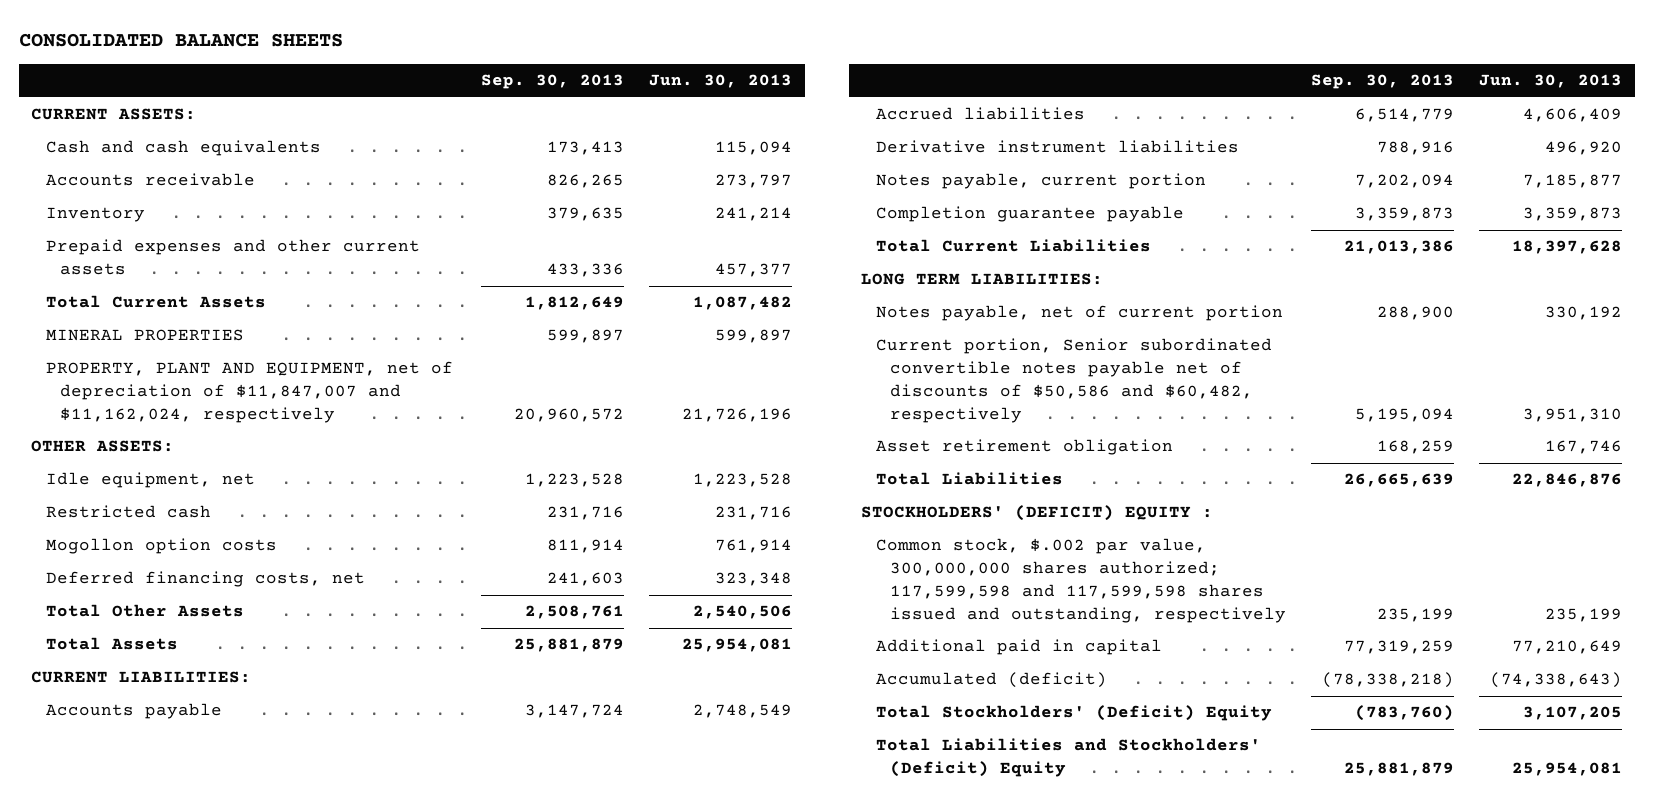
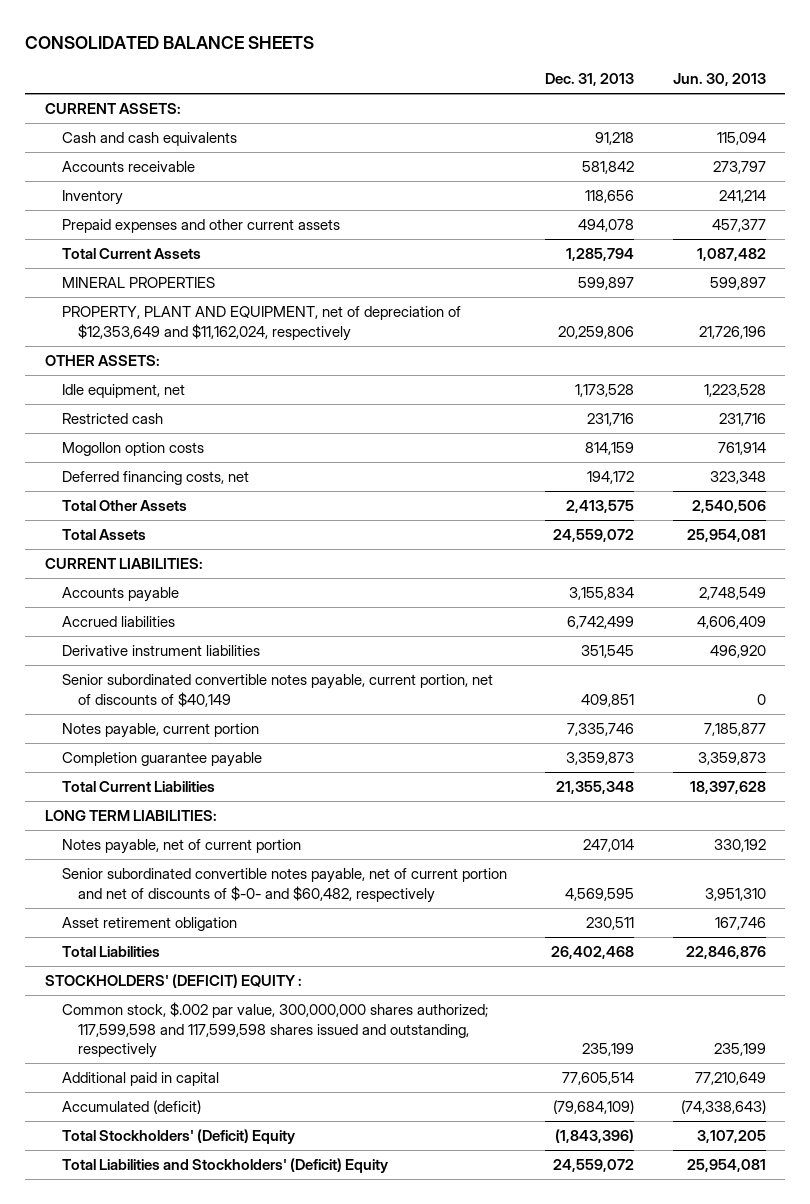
[480,74,624,90] Sep. 30, 2013 -> none
none -> [545,72,635,86] Dec. 31, 2013
[45,361,453,424] PROPERTY, PLANT AND EQUIPMENT, net of depreciation of $11,847,007 and $11,162,024, respectively -> [61,306,461,341] PROPERTY, PLANT AND EQUIPMENT, net of depreciation of $12,353,649 and $11,162,024, respectively
none -> [61,674,493,707] Senior subordinated convertible notes payable, current portion, net of discounts of $40,149
[875,338,1272,424] Current portion, Senior subordinated convertible notes payable net of discounts of $50,586 and $60,482, respectively -> [61,868,507,903] Senior subordinated convertible notes payable, net of current portion and net of discounts of $-0- and $60,482, respectively

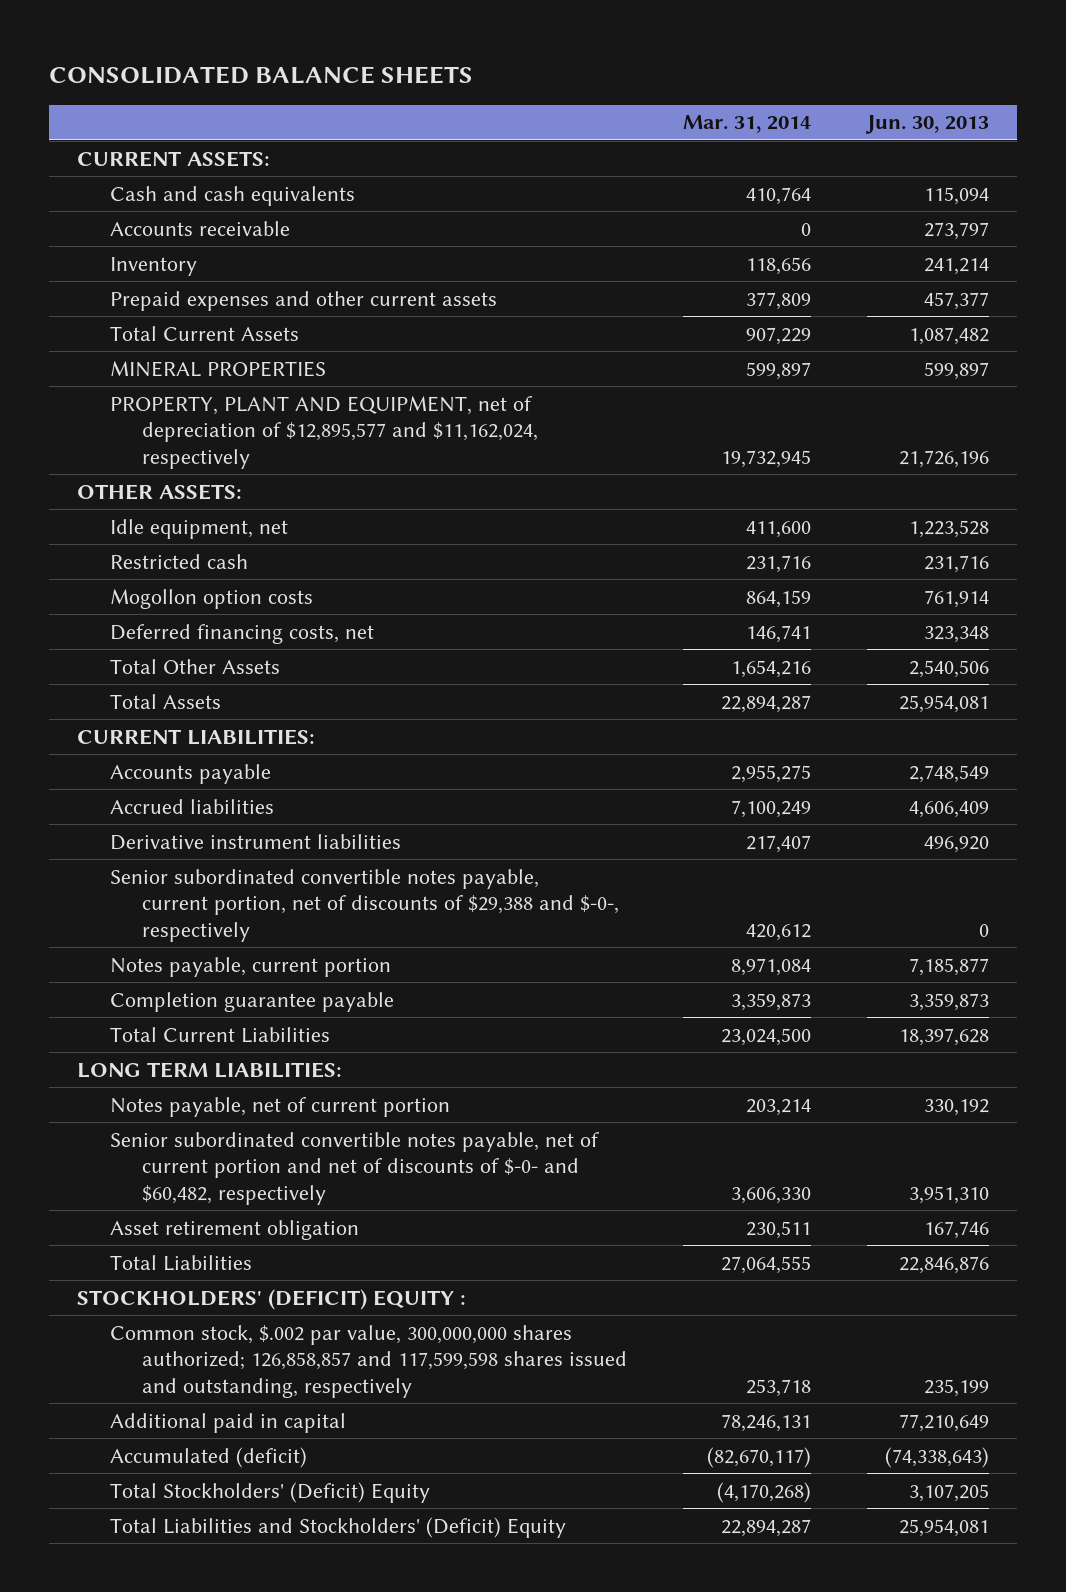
[545,72,635,86] Dec. 31, 2013 -> none
none -> [683,115,812,134] Mar. 31, 2014
[61,306,461,341] PROPERTY, PLANT AND EQUIPMENT, net of depreciation of $12,353,649 and $11,162,024, respectively -> [109,395,539,469] PROPERTY, PLANT AND EQUIPMENT, net of depreciation of $12,895,577 and $11,162,024, respectively
[61,674,493,707] Senior subordinated convertible notes payable, current portion, net of discounts of $40,149 -> [109,868,620,942] Senior subordinated convertible notes payable, current portion, net of discounts of $29,388 and $-0-, respectively
[61,1002,488,1058] Common stock, $.002 par value, 300,000,000 shares authorized; 117,599,598 and 117,599,598 shares issued and outstanding, respectively -> [109,1324,628,1398] Common stock, $.002 par value, 300,000,000 shares authorized; 126,858,857 and 117,599,598 shares issued and outstanding, respectively

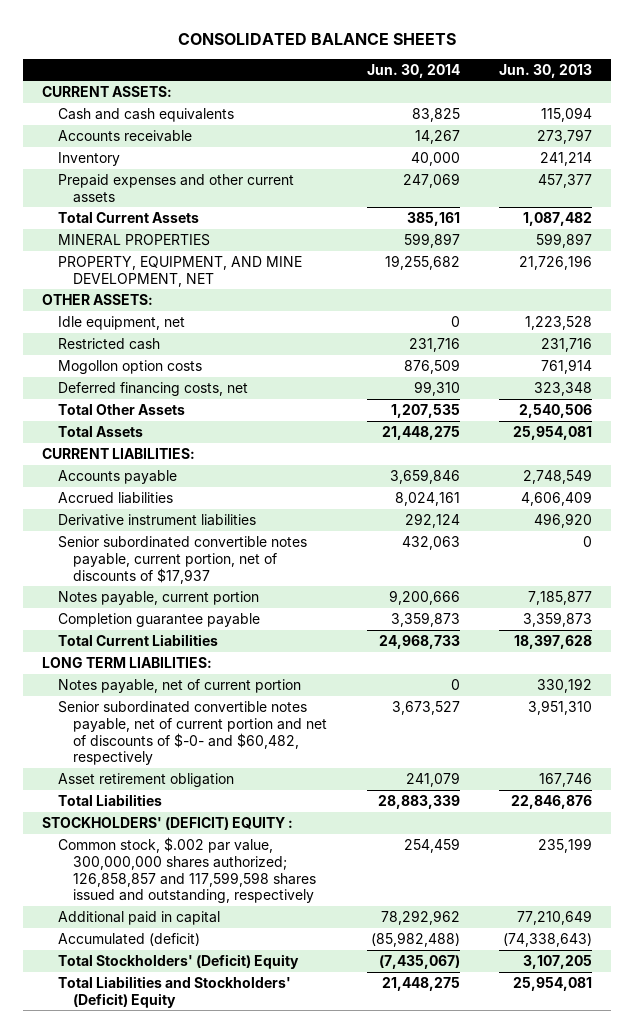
[683,115,812,134] Mar. 31, 2014 -> none
none -> [366,63,460,78] Jun. 30, 2014
[109,395,539,469] PROPERTY, PLANT AND EQUIPMENT, net of depreciation of $12,895,577 and $11,162,024, respectively -> [57,255,302,287] PROPERTY, EQUIPMENT, AND MINE DEVELOPMENT, NET
[109,868,620,942] Senior subordinated convertible notes payable, current portion, net of discounts of $29,388 and $-0-, respectively -> [57,535,307,584] Senior subordinated convertible notes payable, current portion, net of discounts of $17,937

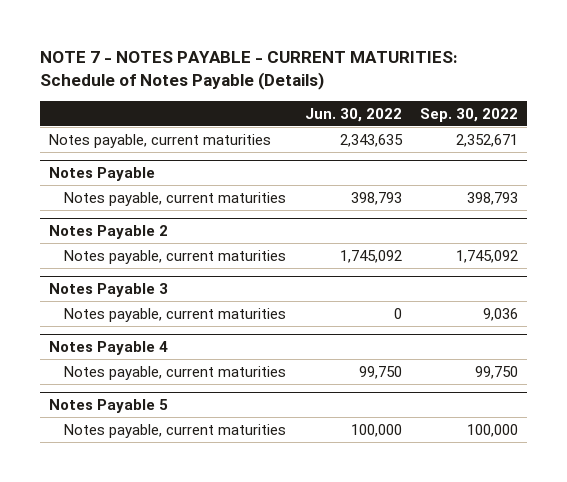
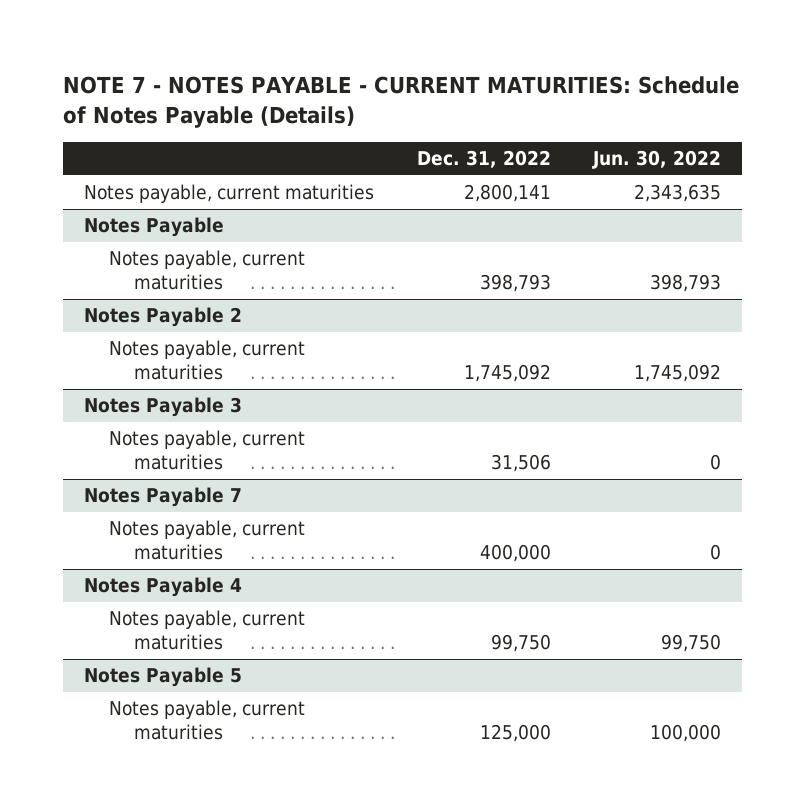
[419,107,518,122] Sep. 30, 2022 -> none
none -> [416,150,551,169] Dec. 31, 2022
none -> [84,487,243,508] Notes Payable 7
none -> [109,520,306,561] Notes payable, current maturities

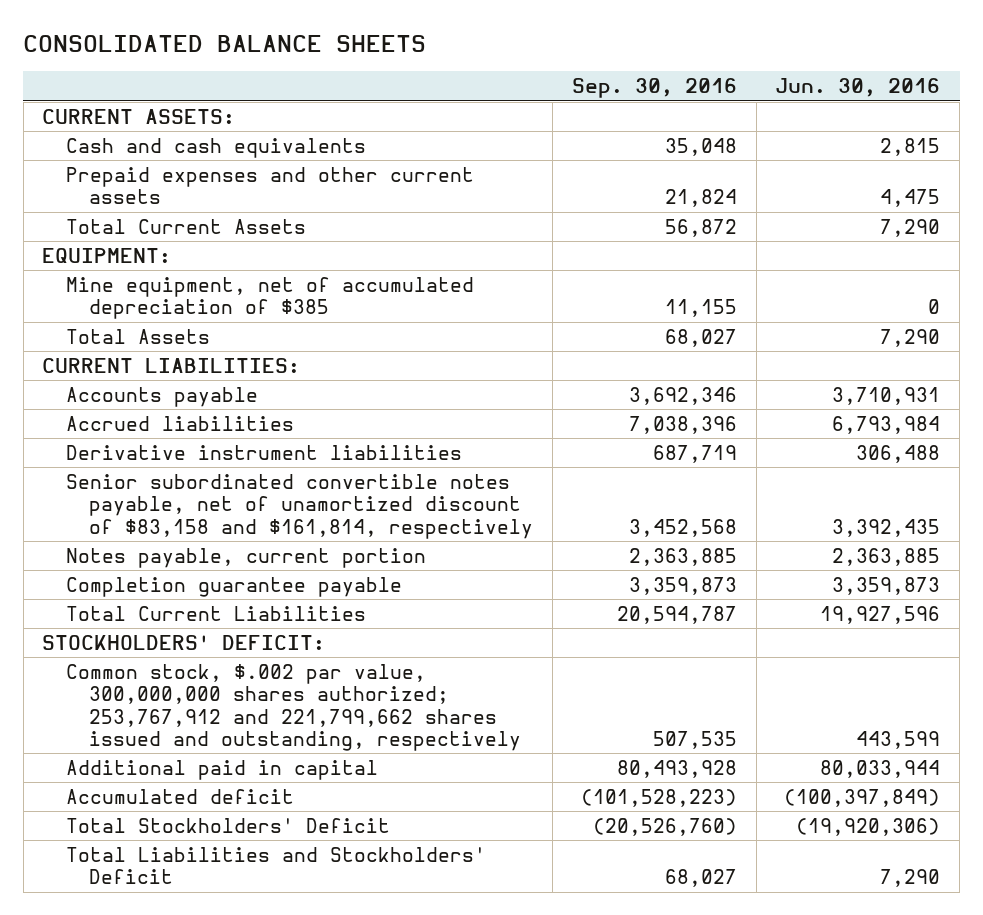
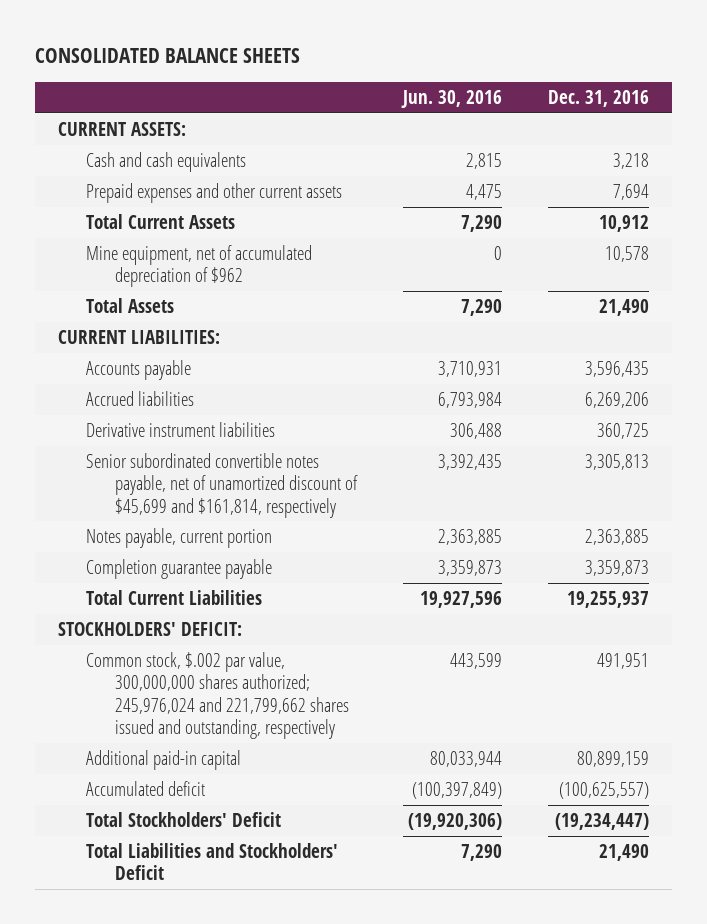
[571,78,737,99] Sep. 30, 2016 -> none
none -> [547,89,649,107] Dec. 31, 2016
[42,247,172,263] EQUIPMENT: -> none
[65,276,474,320] Mine equipment, net of accumulated depreciation of $385 -> [86,244,313,288] Mine equipment, net of accumulated depreciation of $962
[65,473,534,539] Senior subordinated convertible notes payable, net of unamortized discount of $83,158 and $161,814, respectively -> [86,452,359,518] Senior subordinated convertible notes payable, net of unamortized discount of $45,699 and $161,814, respectively
[65,663,522,751] Common stock, $.002 par value, 300,000,000 shares authorized; 253,767,912 and 221,799,662 shares issued and outstanding, respectively -> [86,651,350,739] Common stock, $.002 par value, 300,000,000 shares authorized; 245,976,024 and 221,799,662 shares issued and outstanding, respectively
[65,759,378,780] Additional paid in capital -> [86,749,242,770] Additional paid-in capital

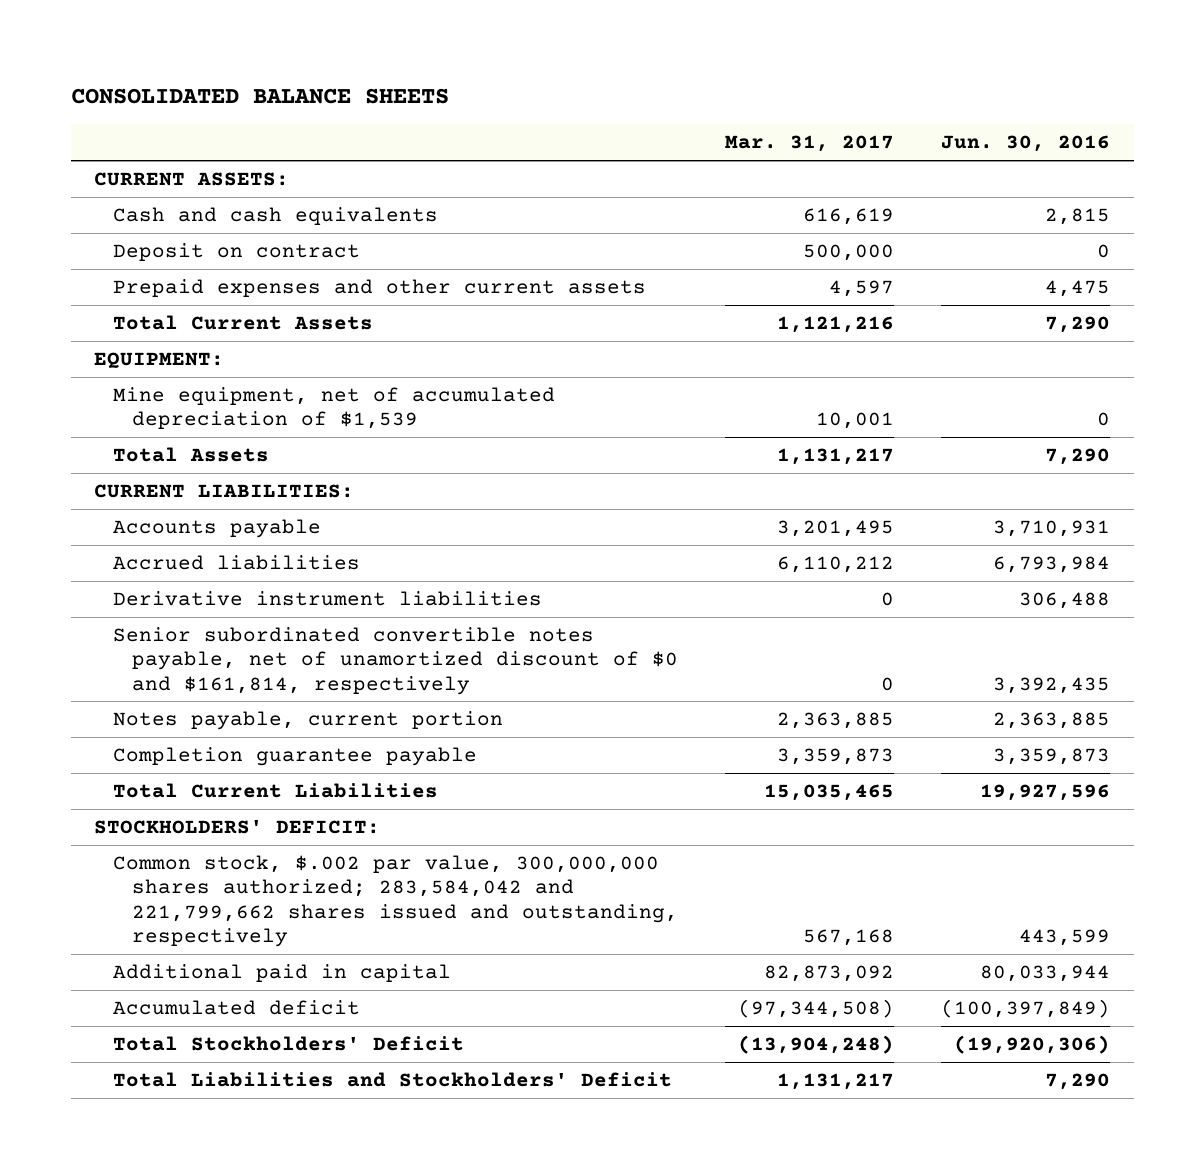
[547,89,649,107] Dec. 31, 2016 -> none
none -> [724,135,894,153] Mar. 31, 2017
none -> [112,242,360,261] Deposit on contract
none -> [94,351,225,369] EQUIPMENT:
[86,244,313,288] Mine equipment, net of accumulated depreciation of $962 -> [112,386,555,430] Mine equipment, net of accumulated depreciation of $1,539
[86,452,359,518] Senior subordinated convertible notes payable, net of unamortized discount of $45,699 and $161,814, respectively -> [112,626,678,695] Senior subordinated convertible notes payable, net of unamortized discount of $0 and $161,814, respectively
[86,651,350,739] Common stock, $.002 par value, 300,000,000 shares authorized; 245,976,024 and 221,799,662 shares issued and outstanding, respectively -> [112,854,678,947] Common stock, $.002 par value, 300,000,000 shares authorized; 283,584,042 and 221,799,662 shares issued and outstanding, respectively
[86,749,242,770] Additional paid-in capital -> [112,963,451,982] Additional paid in capital

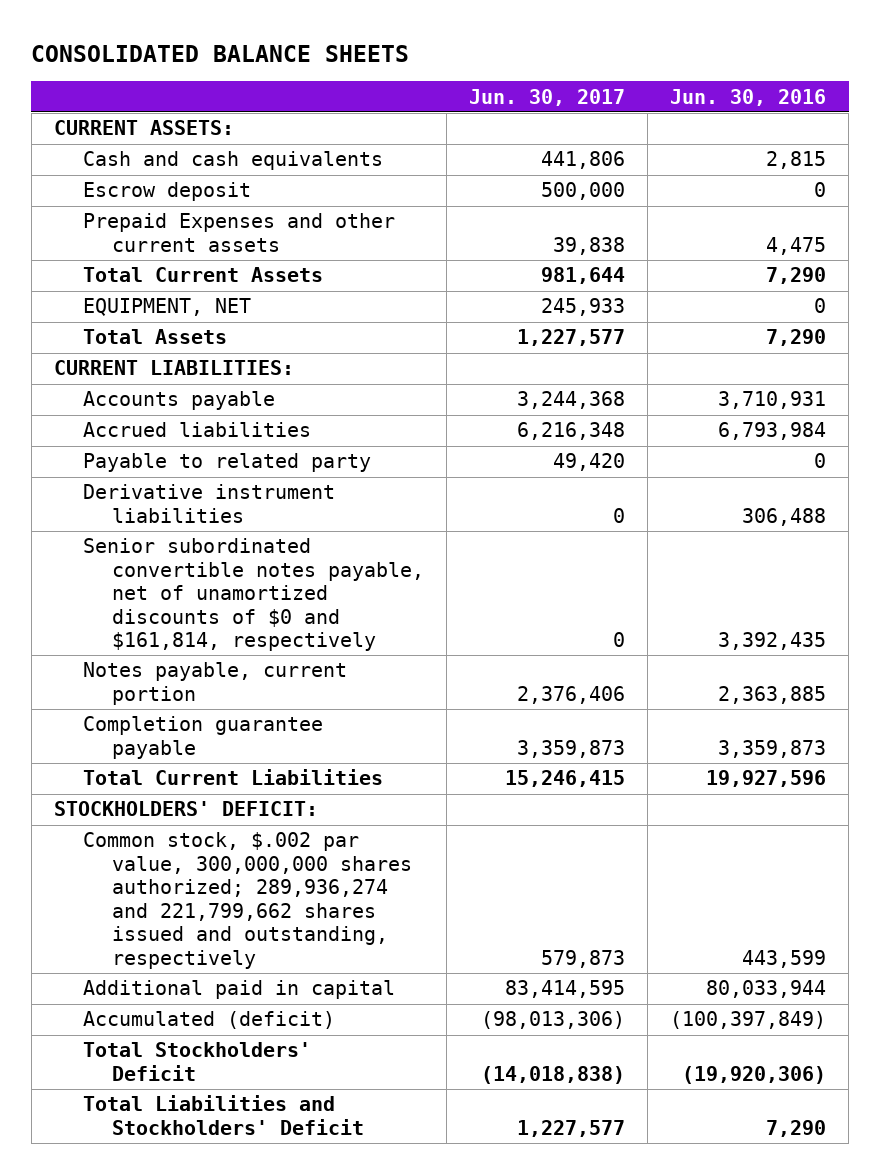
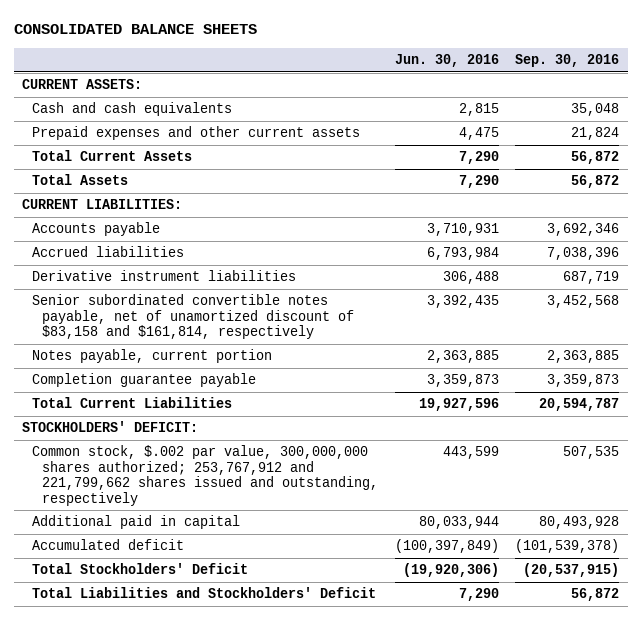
[468,88,625,106] Jun. 30, 2017 -> none
none -> [515,53,620,67] Sep. 30, 2016
[82,182,251,202] Escrow deposit -> none
[82,213,395,252] Prepaid Expenses and other current assets -> [31,126,360,141] Prepaid expenses and other current assets
[82,298,251,317] EQUIPMENT, NET -> none
[82,453,371,473] Payable to related party -> none
[82,538,424,652] Senior subordinated convertible notes payable, net of unamortized discounts of $0 and $161,814, respectively -> [31,294,354,340] Senior subordinated convertible notes payable, net of unamortized discount of $83,158 and $161,814, respectively
[82,832,412,969] Common stock, $.002 par value, 300,000,000 shares authorized; 289,936,274 and 221,799,662 shares issued and outstanding, respectively -> [31,445,378,506] Common stock, $.002 par value, 300,000,000 shares authorized; 253,767,912 and 221,799,662 shares issued and outstanding, respectively
[82,1011,335,1030] Accumulated (deficit) -> [31,539,184,551] Accumulated deficit

